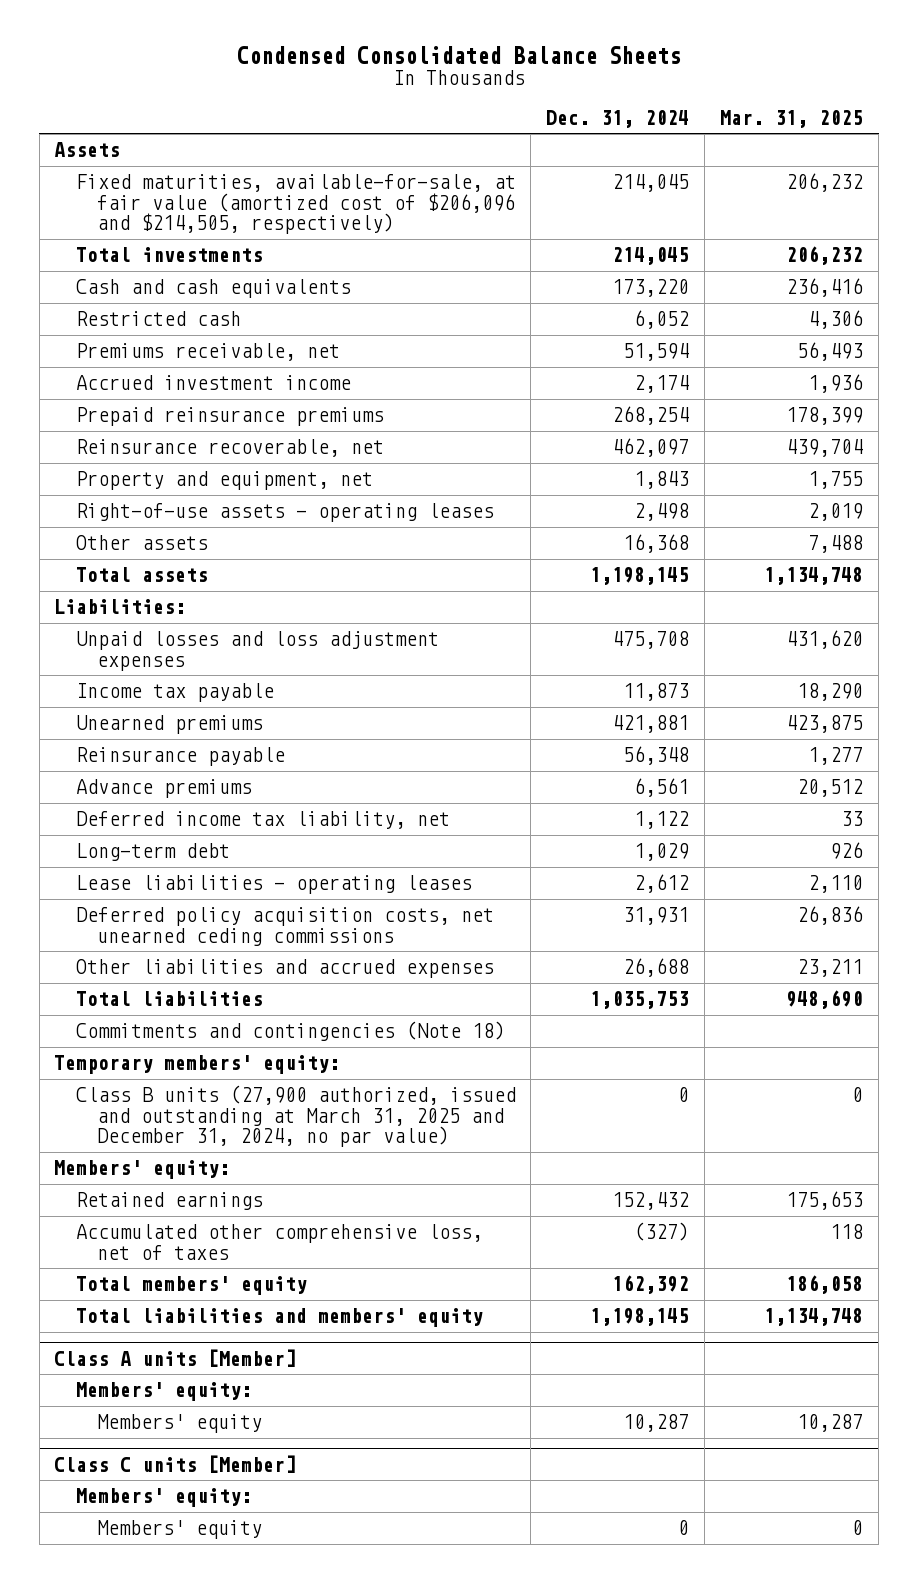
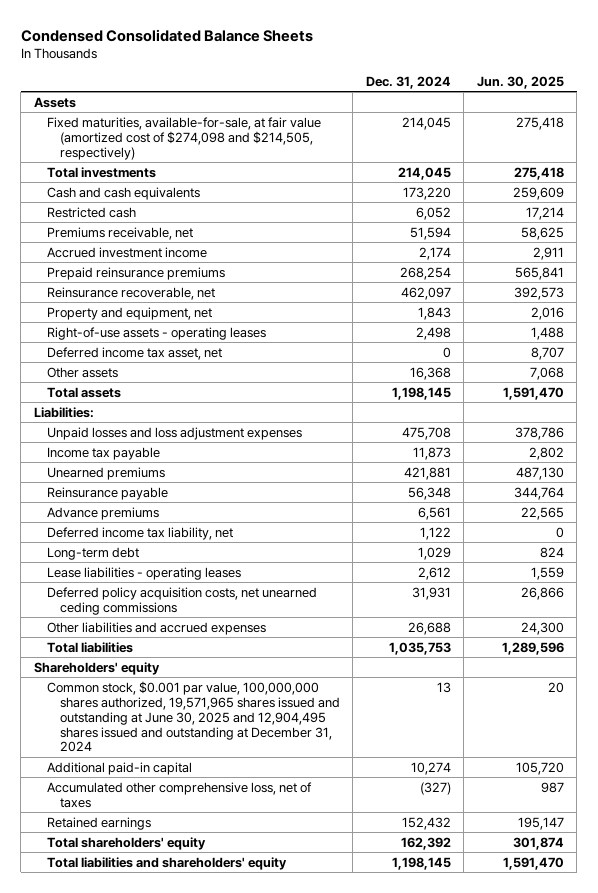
[720,109,864,128] Mar. 31, 2025 -> none
none -> [476,75,564,89] Jun. 30, 2025
[75,174,516,234] Fixed maturities, available-for-sale, at fair value (amortized cost of $206,096 and $214,505, respectively) -> [46,116,321,160] Fixed maturities, available-for-sale, at fair value (amortized cost of $274,098 and $214,505, respectively)
none -> [46,346,222,360] Deferred income tax asset, net
[75,1021,505,1042] Commitments and contingencies (Note 18) -> none
[54,1055,341,1075] Temporary members' equity: -> none
[75,1085,516,1147] Class B units (27,900 authorized, issued and outstanding at March 31, 2025 and December 31, 2024, no par value) -> none
[54,1160,231,1180] Members' equity: -> none
none -> [33,661,160,675] Shareholders' equity
none -> [46,680,340,753] Common stock, $0.001 par value, 100,000,000 shares authorized, 19,571,965 shares issued and outstanding at June 30, 2025 and 12,904,495 shares issued and outstanding at December 31, 2024
none -> [46,761,192,775] Additional paid-in capital
[54,1348,297,1367] Class A units [Member] -> none
[75,1382,252,1402] Members' equity: -> none
[96,1414,262,1434] Members' equity -> none
[54,1454,297,1473] Class C units [Member] -> none
[75,1488,252,1508] Members' equity: -> none
[96,1520,262,1540] Members' equity -> none
[75,1192,263,1211] Retained earnings -> [46,816,151,830] Retained earnings
[75,1276,307,1296] Total members' equity -> [46,836,206,850] Total shareholders' equity
[75,1308,483,1328] Total liabilities and members' equity -> [46,856,287,870] Total liabilities and shareholders' equity

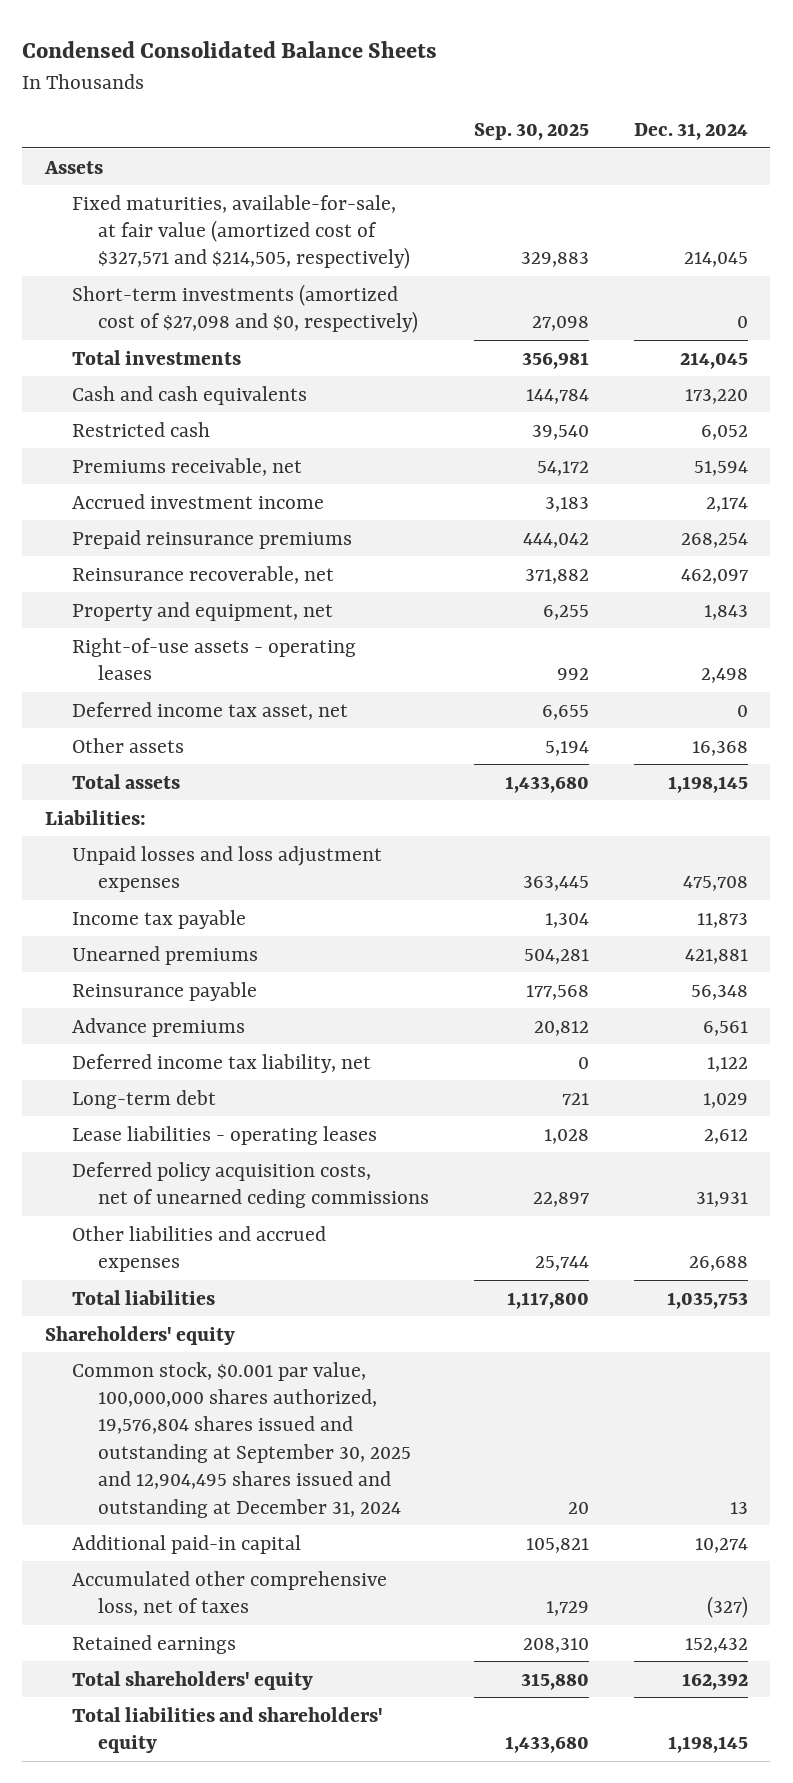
[476,75,564,89] Jun. 30, 2025 -> none
none -> [473,123,589,141] Sep. 30, 2025
[46,116,321,160] Fixed maturities, available-for-sale, at fair value (amortized cost of $274,098 and $214,505, respectively) -> [71,194,411,270] Fixed maturities, available-for-sale, at fair value (amortized cost of $327,571 and $214,505, respectively)
none -> [71,283,419,334] Short-term investments (amortized cost of $27,098 and $0, respectively)
[46,586,317,615] Deferred policy acquisition costs, net unearned ceding commissions -> [71,1161,430,1209] Deferred policy acquisition costs, net of unearned ceding commissions
[46,680,340,753] Common stock, $0.001 par value, 100,000,000 shares authorized, 19,571,965 shares issued and outstanding at June 30, 2025 and 12,904,495 shares issued and outstanding at December 31, 2024 -> [71,1361,412,1518] Common stock, $0.001 par value, 100,000,000 shares authorized, 19,576,804 shares issued and outstanding at September 30, 2025 and 12,904,495 shares issued and outstanding at December 31, 2024

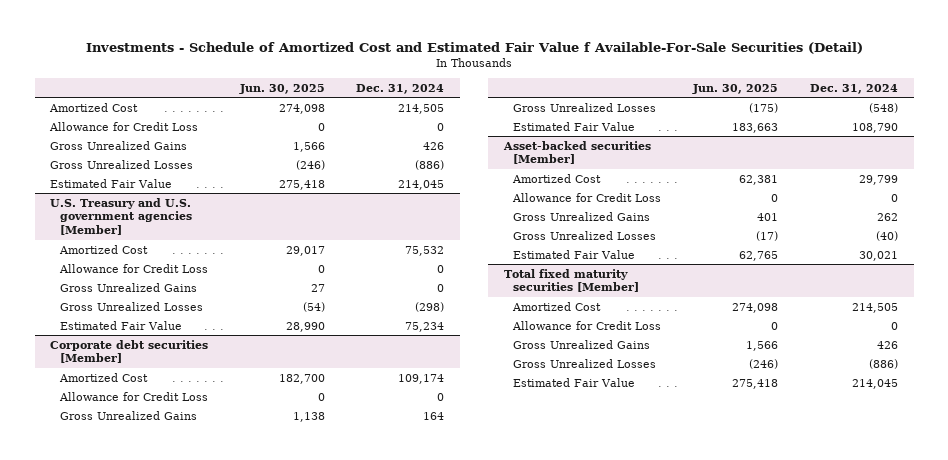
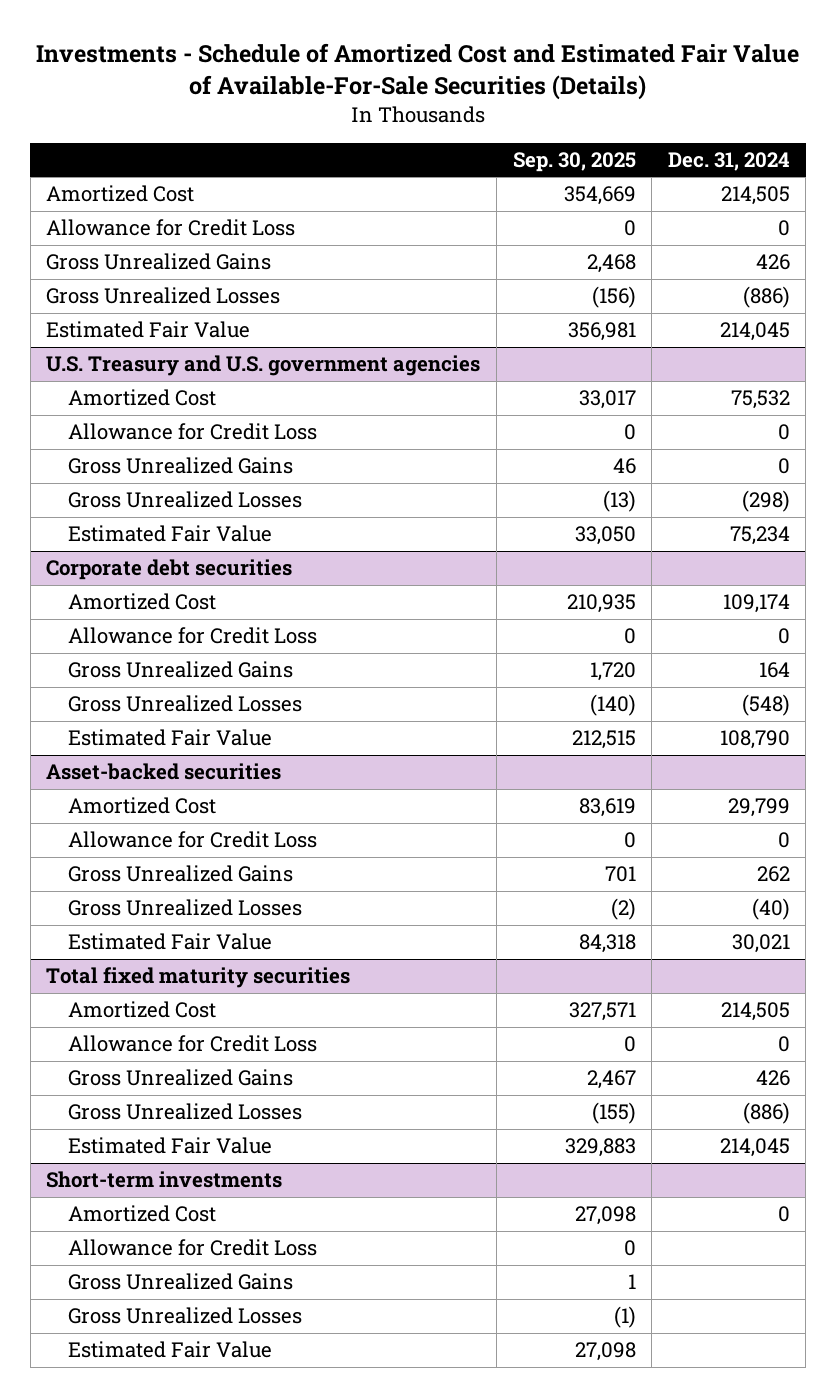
[86,41,864,54] Investments - Schedule of Amortized Cost and Estimated Fair Value f Available-For-Sale Securities (Detail) -> [36,43,800,101] Investments - Schedule of Amortized Cost and Estimated Fair Value of Available-For-Sale Securities (Details)
[238,84,325,95] Jun. 30, 2025 -> none
none -> [512,151,636,172] Sep. 30, 2025
[50,197,192,236] U.S. Treasury and U.S. government agencies [Member] -> [46,355,481,377] U.S. Treasury and U.S. government agencies
[50,339,209,364] Corporate debt securities [Member] -> [46,559,293,581] Corporate debt securities
[502,140,651,165] Asset-backed securities [Member] -> [46,763,282,781] Asset-backed securities
[503,268,640,293] Total fixed maturity securities [Member] -> [46,967,351,989] Total fixed maturity securities
none -> [46,1171,283,1189] Short-term investments
none -> [68,1205,217,1223] Amortized Cost
none -> [68,1239,318,1257] Allowance for Credit Loss
none -> [68,1273,294,1291] Gross Unrealized Gains
none -> [68,1307,303,1325] Gross Unrealized Losses
none -> [68,1341,273,1359] Estimated Fair Value

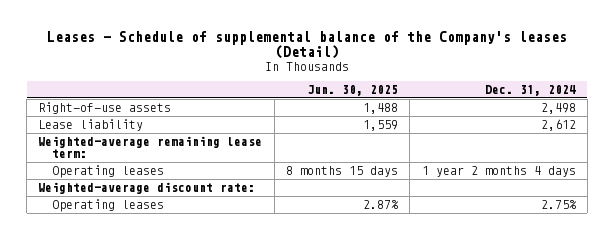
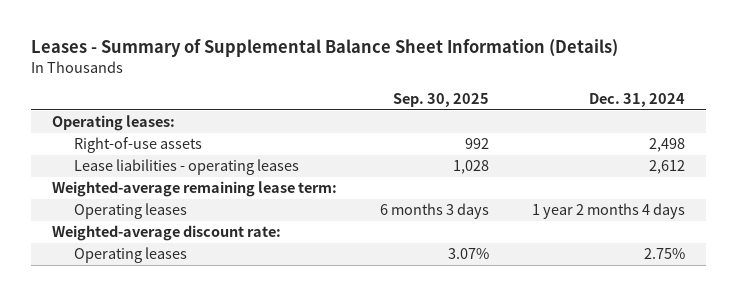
[47,31,568,60] Leases - Schedule of supplemental balance of the Company's leases (Detail) -> [30,39,618,58] Leases - Summary of Supplemental Balance Sheet Information (Details)
[307,84,399,96] Jun. 30, 2025 -> none
none -> [392,92,489,107] Sep. 30, 2025
none -> [52,115,176,132] Operating leases:
[38,118,144,131] Lease liability -> [73,159,299,176] Lease liabilities - operating leases

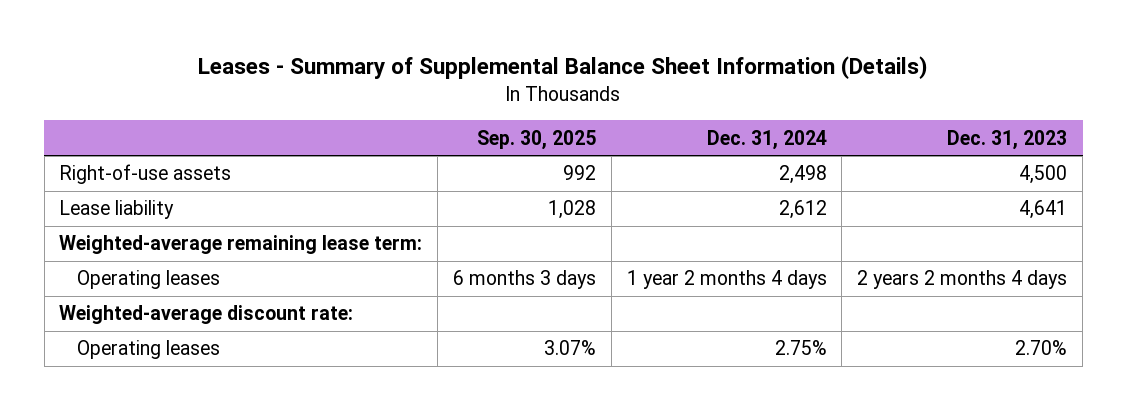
none -> [947,129,1068,150] Dec. 31, 2023
[52,115,176,132] Operating leases: -> none
[73,159,299,176] Lease liabilities - operating leases -> [59,200,175,220] Lease liability

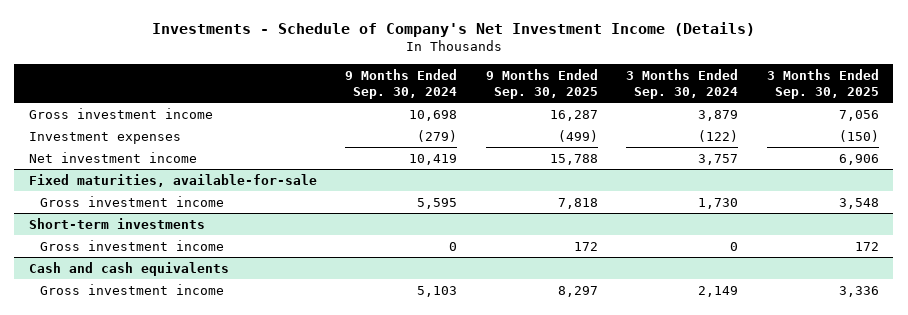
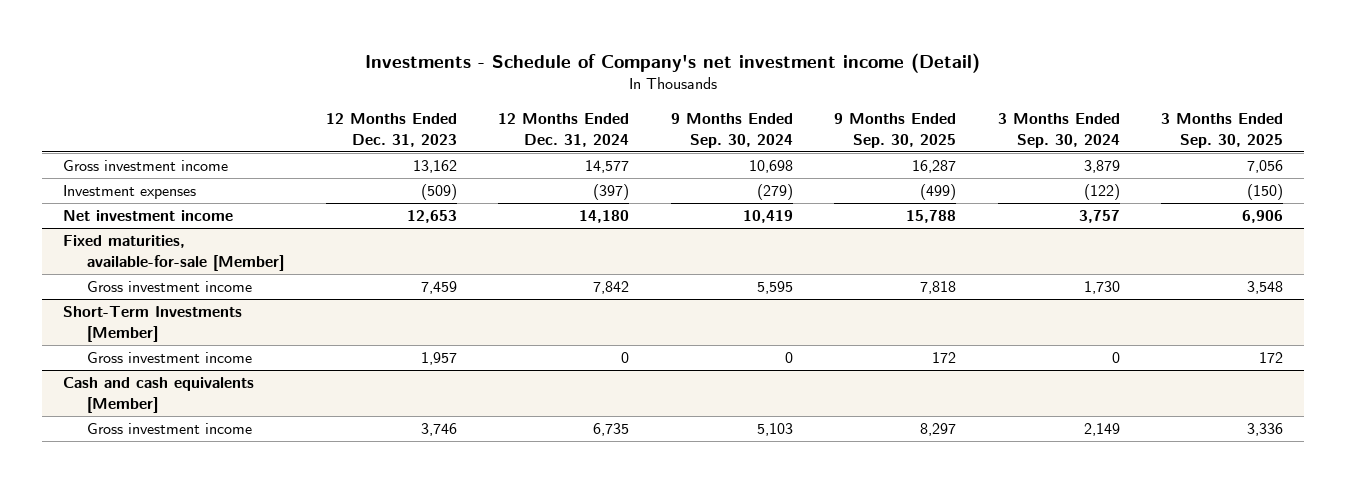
[151,22,755,38] Investments - Schedule of Company's Net Investment Income (Details) -> [365,52,981,73] Investments - Schedule of Company's net investment income (Detail)
none -> [325,112,457,147] 12 Months Ended Dec. 31, 2023
none -> [498,112,630,147] 12 Months Ended Dec. 31, 2024
[28,173,317,187] Fixed maturities, available-for-sale -> [63,235,285,272] Fixed maturities, available-for-sale [Member]
[28,217,205,229] Short-term investments -> [63,306,243,343] Short-Term Investments [Member]
[28,261,229,276] Cash and cash equivalents -> [63,377,255,414] Cash and cash equivalents [Member]

